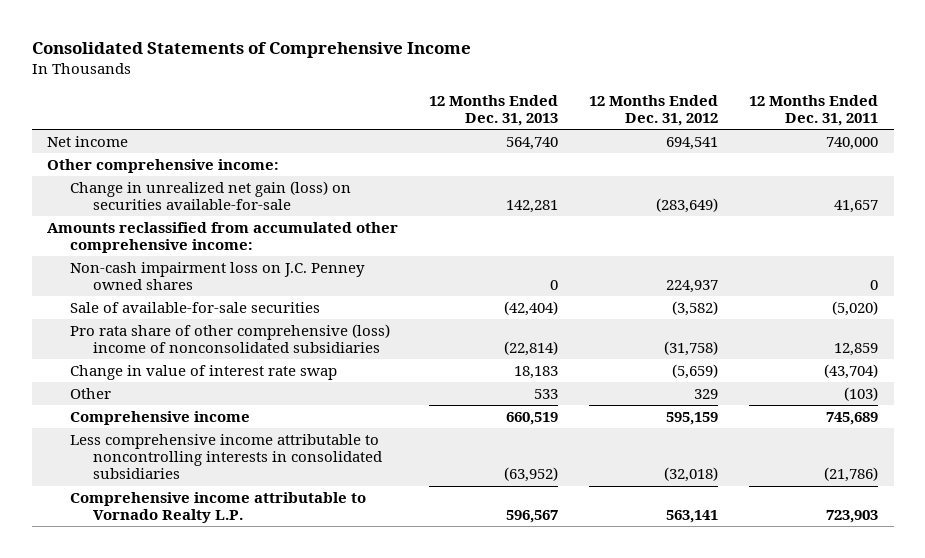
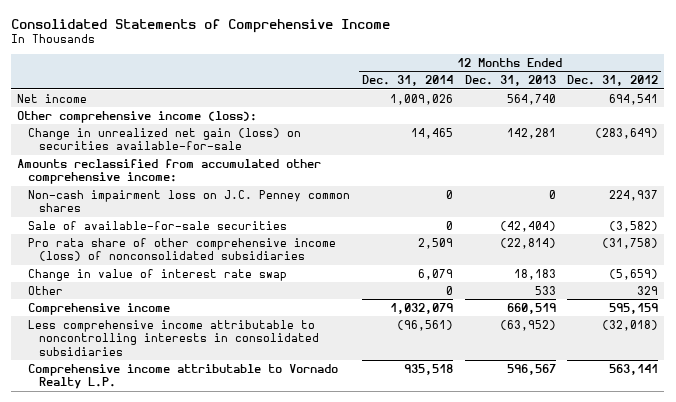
[749,94,879,127] 12 Months Ended Dec. 31, 2011 -> none
none -> [361,75,453,87] Dec. 31, 2014
[47,158,280,173] Other comprehensive income: -> [17,110,258,123] Other comprehensive income (loss):
[69,261,365,291] Non-cash impairment loss on J.C. Penney owned shares -> [27,189,350,213] Non-cash impairment loss on J.C. Penney common shares
[69,323,390,354] Pro rata share of other comprehensive (loss) income of nonconsolidated subsidiaries -> [27,237,336,262] Pro rata share of other comprehensive income (loss) of nonconsolidated subsidiaries

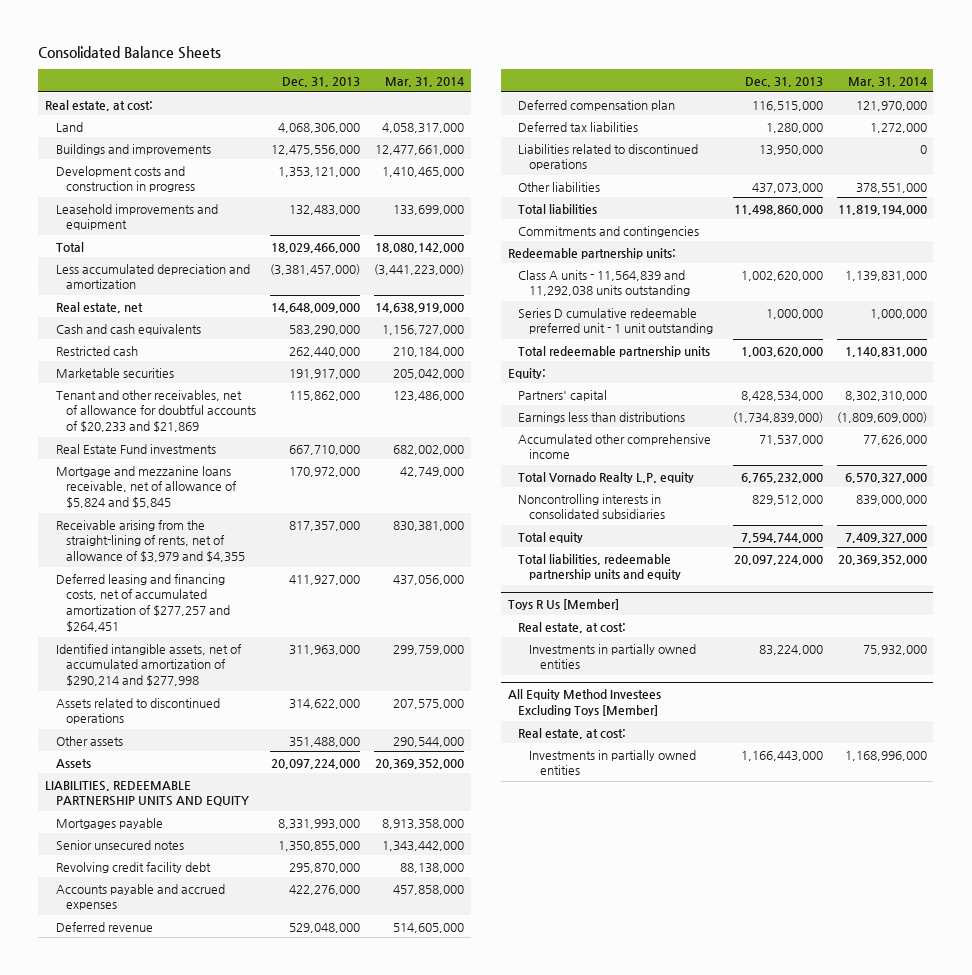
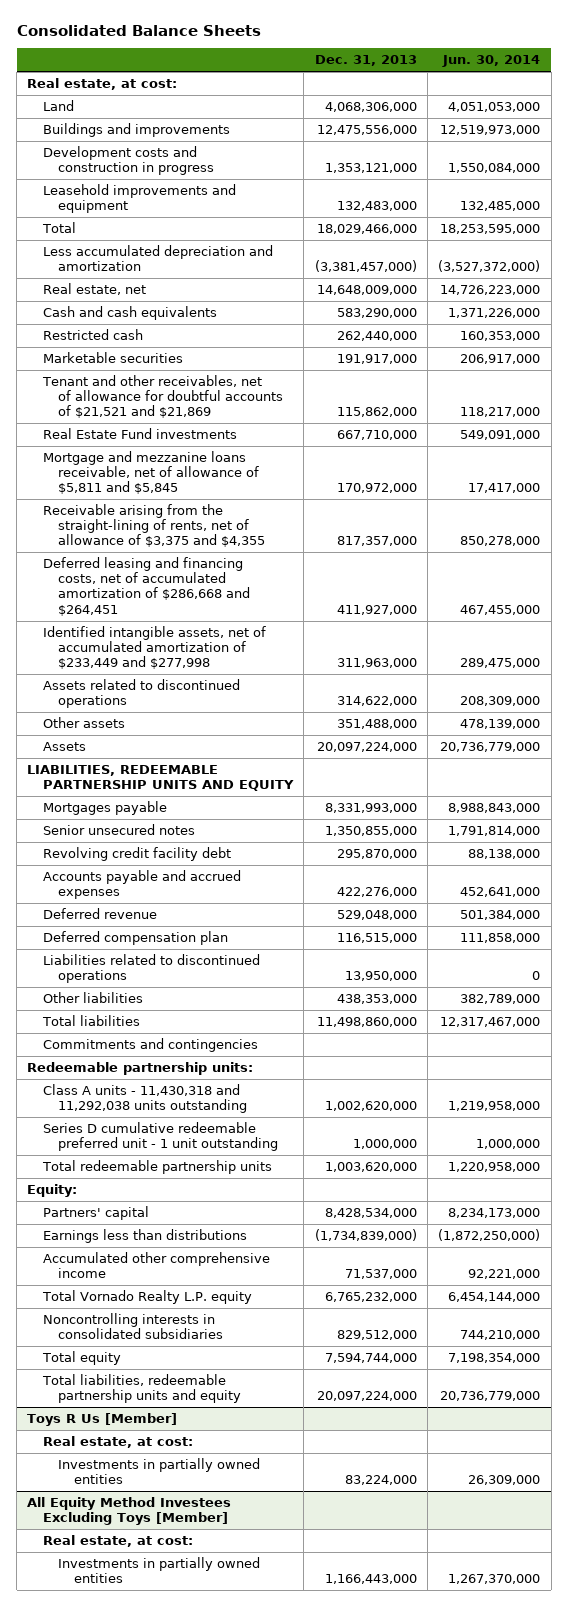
[384,76,464,87] Mar. 31, 2014 -> none
none -> [442,55,541,68] Jun. 30, 2014
[55,389,257,433] Tenant and other receivables, net of allowance for doubtful accounts of $20,233 and $21,869 -> [41,375,284,419] Tenant and other receivables, net of allowance for doubtful accounts of $21,521 and $21,869
[55,465,238,509] Mortgage and mezzanine loans receivable, net of allowance of $5,824 and $5,845 -> [42,451,260,495] Mortgage and mezzanine loans receivable, net of allowance of $5,811 and $5,845
[55,519,246,563] Receivable arising from the straight-lining of rents, net of allowance of $3,979 and $4,355 -> [42,504,266,548] Receivable arising from the straight-lining of rents, net of allowance of $3,375 and $4,355
[55,573,231,632] Deferred leasing and financing costs, net of accumulated amortization of $277,257 and $264,451 -> [42,557,251,616] Deferred leasing and financing costs, net of accumulated amortization of $286,668 and $264,451
[55,643,242,687] Identified intangible assets, net of accumulated amortization of $290,214 and $277,998 -> [42,626,266,670] Identified intangible assets, net of accumulated amortization of $233,449 and $277,998
[518,121,639,132] Deferred tax liabilities -> none
[751,182,823,193] 437,073,000 -> [336,994,417,1005] 438,353,000
[518,269,691,297] Class A units - 11,564,839 and 11,292,038 units outstanding -> [42,1084,248,1114] Class A units - 11,430,318 and 11,292,038 units outstanding

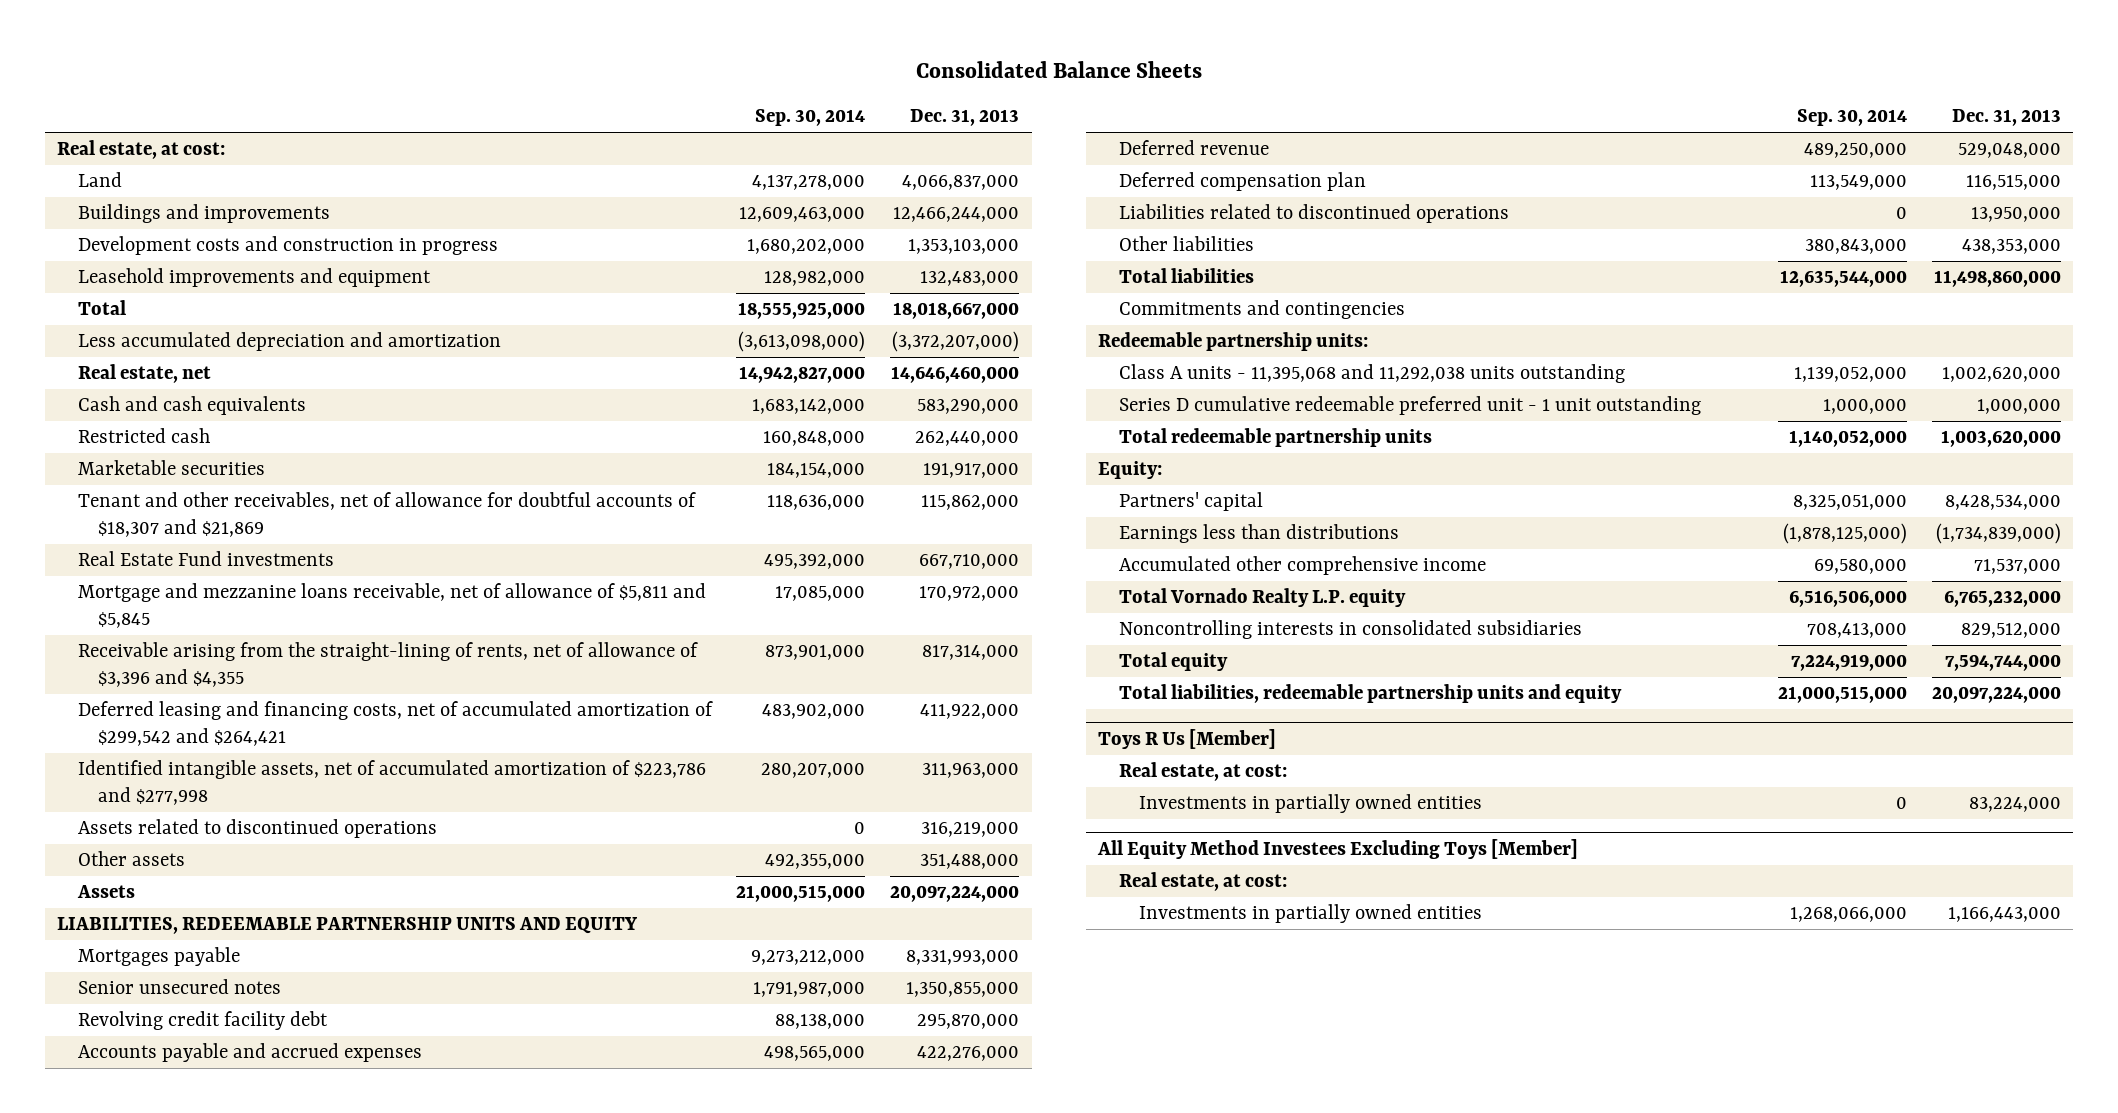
[442,55,541,68] Jun. 30, 2014 -> none
none -> [755,109,866,127] Sep. 30, 2014
[324,102,417,113] 4,068,306,000 -> [902,175,1020,191] 4,066,837,000
[316,125,417,136] 12,475,556,000 -> [893,207,1020,223] 12,466,244,000
[324,163,417,174] 1,353,121,000 -> [908,239,1020,255] 1,353,103,000
[316,224,417,235] 18,029,466,000 -> [893,302,1020,320] 18,018,667,000
[314,260,417,273] (3,381,457,000) -> [892,331,1020,353] (3,372,207,000)
[316,285,417,296] 14,648,009,000 -> [891,366,1020,384] 14,646,460,000
[41,375,284,419] Tenant and other receivables, net of allowance for doubtful accounts of $21,521 and $21,869 -> [77,492,696,538] Tenant and other receivables, net of allowance for doubtful accounts of $18,307 and $21,869
[42,504,266,548] Receivable arising from the straight-lining of rents, net of allowance of $3,375 and $4,355 -> [77,642,698,688] Receivable arising from the straight-lining of rents, net of allowance of $3,396 and $4,355
[336,536,417,547] 817,357,000 -> [922,645,1020,661] 817,314,000
[42,557,251,616] Deferred leasing and financing costs, net of accumulated amortization of $286,668 and $264,451 -> [77,701,713,747] Deferred leasing and financing costs, net of accumulated amortization of $299,542 and $264,421
[336,604,417,615] 411,927,000 -> [920,704,1020,720] 411,922,000
[42,626,266,670] Identified intangible assets, net of accumulated amortization of $233,449 and $277,998 -> [77,760,706,806] Identified intangible assets, net of accumulated amortization of $223,786 and $277,998
[336,696,417,707] 314,622,000 -> [921,822,1020,838] 316,219,000
[42,1084,248,1114] Class A units - 11,430,318 and 11,292,038 units outstanding -> [1118,364,1625,384] Class A units - 11,395,068 and 11,292,038 units outstanding

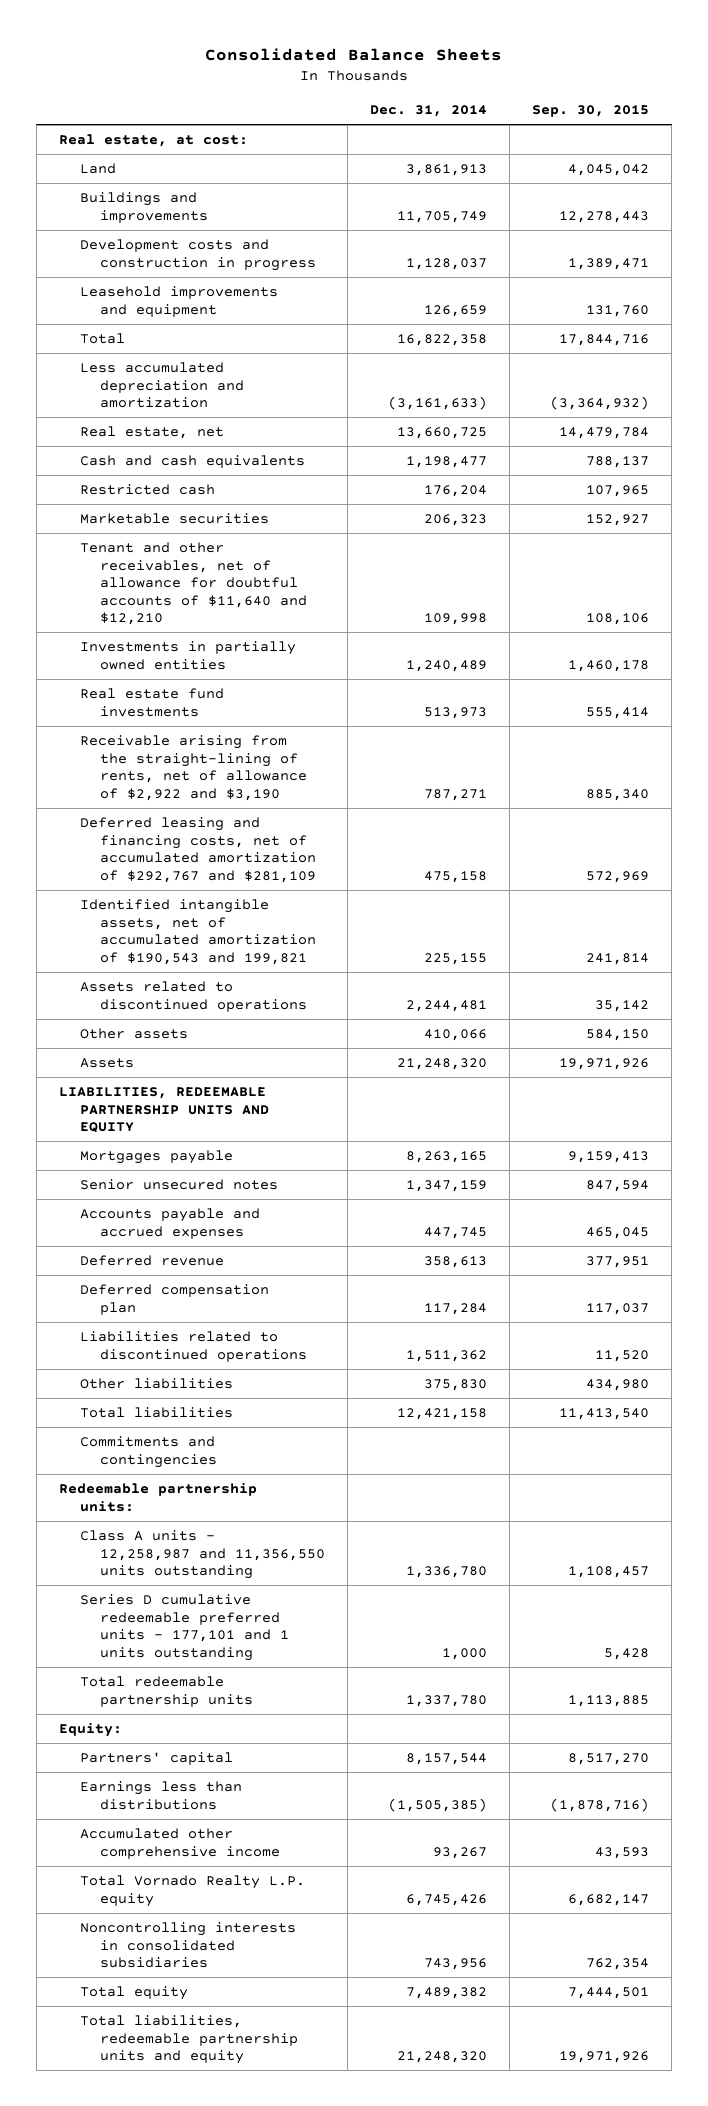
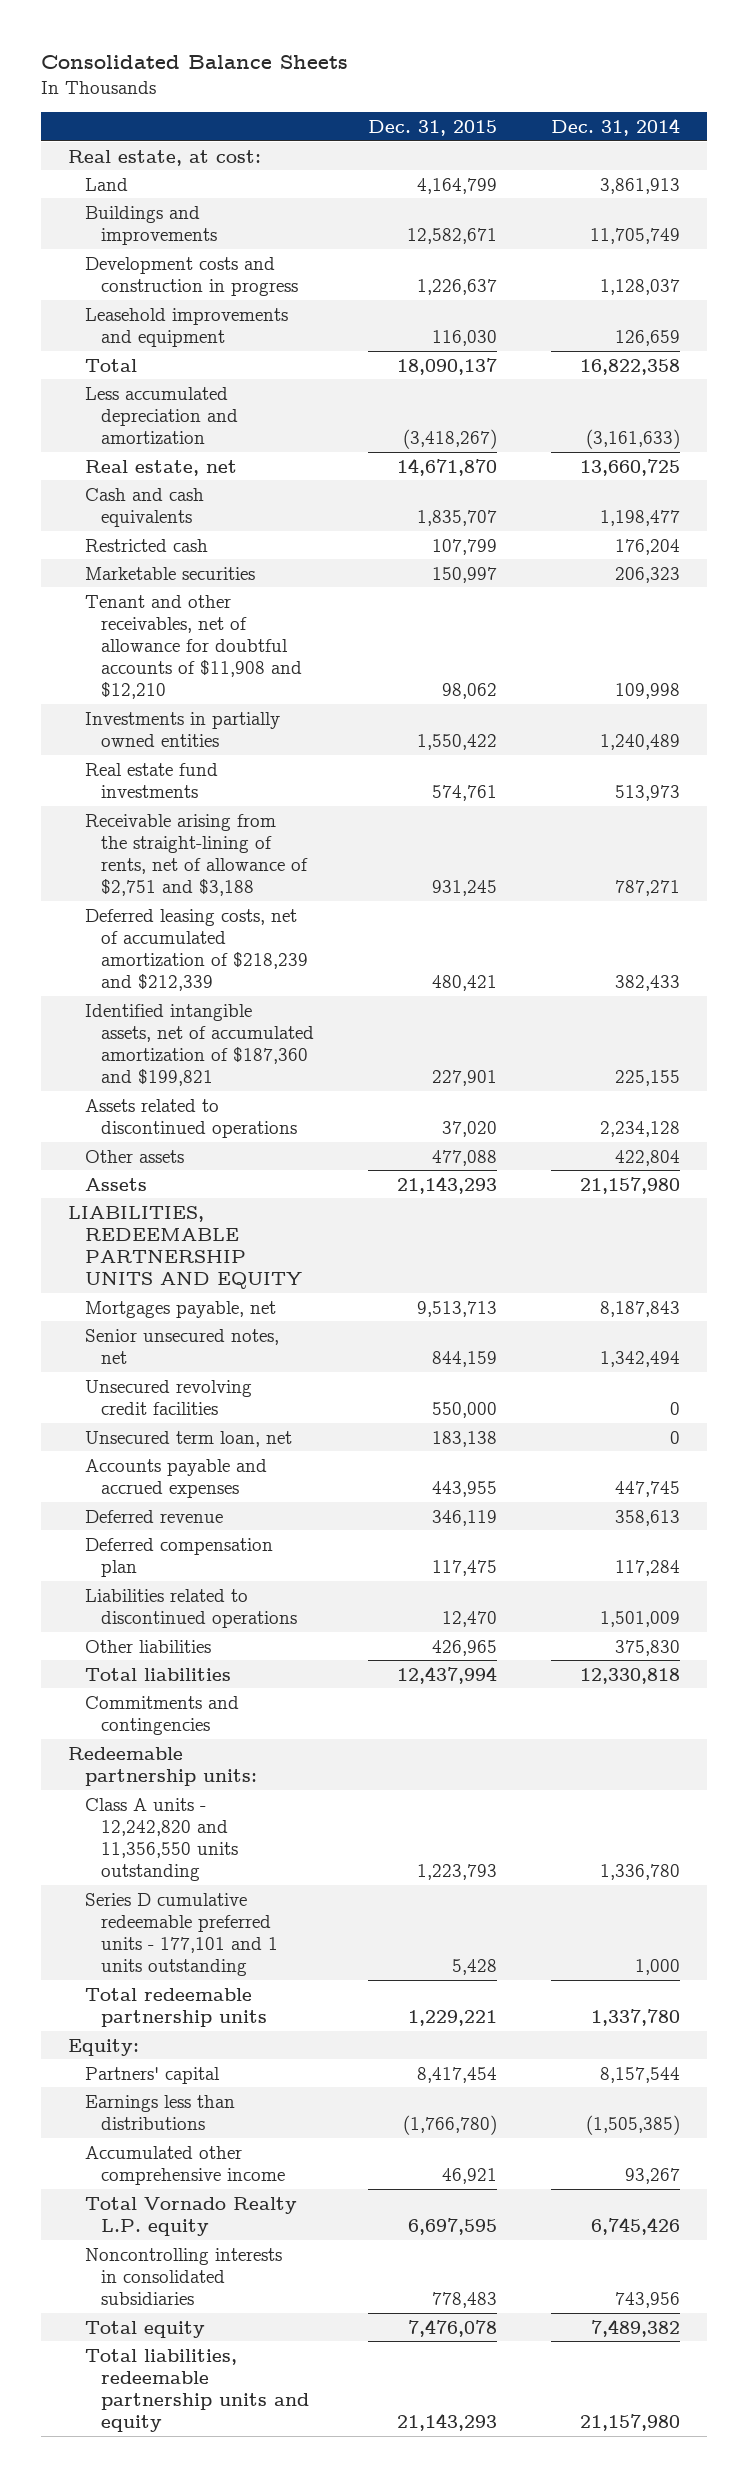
[532,105,650,118] Sep. 30, 2015 -> none
none -> [368,120,498,137] Dec. 31, 2015
[79,541,308,626] Tenant and other receivables, net of allowance for doubtful accounts of $11,640 and $12,210 -> [84,594,303,699] Tenant and other receivables, net of allowance for doubtful accounts of $11,908 and $12,210
[79,734,308,801] Receivable arising from the straight-lining of rents, net of allowance of $2,922 and $3,190 -> [84,813,309,896] Receivable arising from the straight-lining of rents, net of allowance of $2,751 and $3,188
[79,816,317,883] Deferred leasing and financing costs, net of accumulated amortization of $292,767 and $281,109 -> [84,908,309,991] Deferred leasing costs, net of accumulated amortization of $218,239 and $212,339
[424,870,488,883] 475,158 -> [615,974,681,991] 382,433
[79,898,317,965] Identified intangible assets, net of accumulated amortization of $190,543 and 199,821 -> [84,1003,315,1086] Identified intangible assets, net of accumulated amortization of $187,360 and $199,821
[406,999,488,1012] 2,244,481 -> [600,1120,681,1137] 2,234,128
[424,1028,488,1041] 410,066 -> [615,1149,681,1166] 422,804
[397,1057,488,1070] 21,248,320 -> [580,1176,681,1194] 21,157,980
[79,1149,233,1164] Mortgages payable -> [84,1300,276,1318] Mortgages payable, net
[406,1150,488,1163] 8,263,165 -> [600,1300,681,1317] 8,187,843
[79,1178,278,1190] Senior unsecured notes -> [84,1328,279,1364] Senior unsecured notes, net
[406,1179,488,1192] 1,347,159 -> [600,1350,681,1367] 1,342,494
none -> [84,1379,252,1415] Unsecured revolving credit facilities
none -> [84,1430,292,1447] Unsecured term loan, net
[406,1349,488,1362] 1,511,362 -> [600,1610,681,1627] 1,501,009
[397,1407,488,1420] 12,421,158 -> [580,1667,681,1684] 12,330,818
[79,1529,326,1580] Class A units - 12,258,987 and 11,356,550 units outstanding -> [84,1797,239,1881] Class A units - 12,242,820 and 11,356,550 units outstanding
[397,2051,488,2064] 21,248,320 -> [580,2413,681,2431] 21,157,980

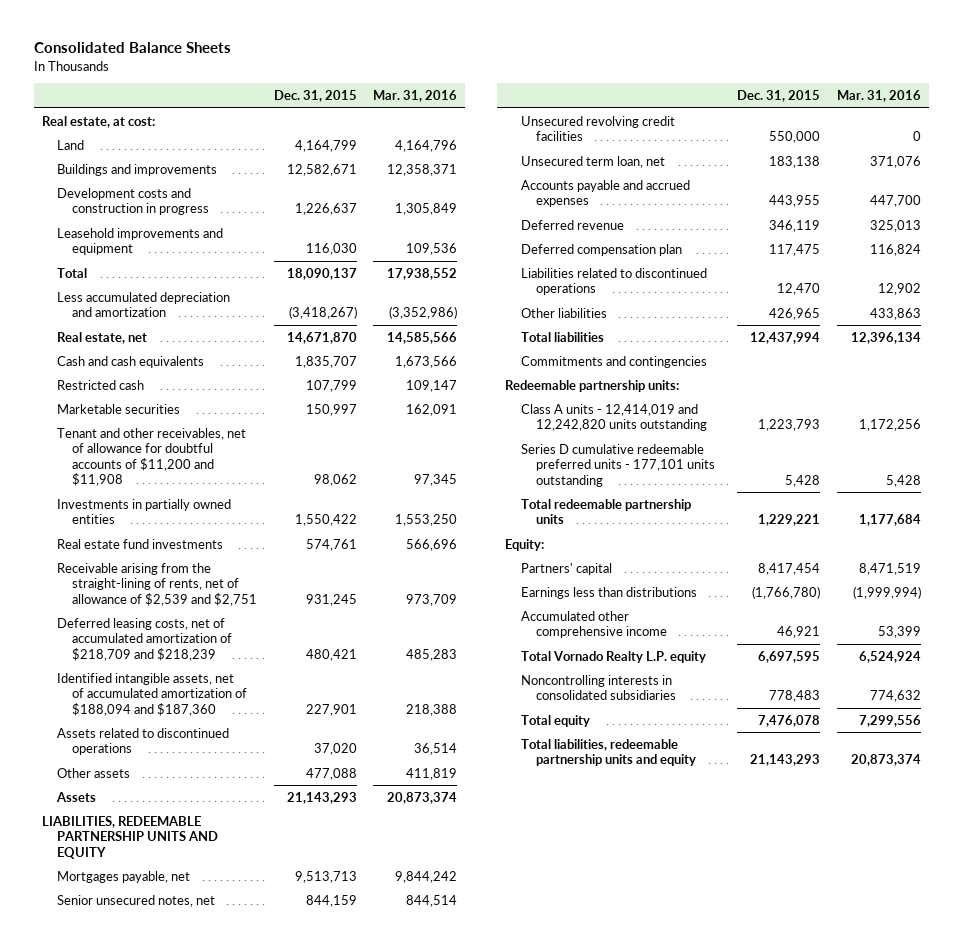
[551,118,681,137] Dec. 31, 2014 -> none
none -> [372,90,457,103] Mar. 31, 2016
[84,594,303,699] Tenant and other receivables, net of allowance for doubtful accounts of $11,908 and $12,210 -> [56,427,246,487] Tenant and other receivables, net of allowance for doubtful accounts of $11,200 and $11,908
[84,813,309,896] Receivable arising from the straight-lining of rents, net of allowance of $2,751 and $3,188 -> [56,562,258,606] Receivable arising from the straight-lining of rents, net of allowance of $2,539 and $2,751
[84,908,309,991] Deferred leasing costs, net of accumulated amortization of $218,239 and $212,339 -> [56,617,233,661] Deferred leasing costs, net of accumulated amortization of $218,709 and $218,239
[84,1003,315,1086] Identified intangible assets, net of accumulated amortization of $187,360 and $199,821 -> [56,672,248,716] Identified intangible assets, net of accumulated amortization of $188,094 and $187,360
[84,1797,239,1881] Class A units - 12,242,820 and 11,356,550 units outstanding -> [520,403,707,432] Class A units - 12,414,019 and 12,242,820 units outstanding
[84,1892,279,1976] Series D cumulative redeemable preferred units - 177,101 and 1 units outstanding -> [520,443,715,487] Series D cumulative redeemable preferred units - 177,101 units outstanding

